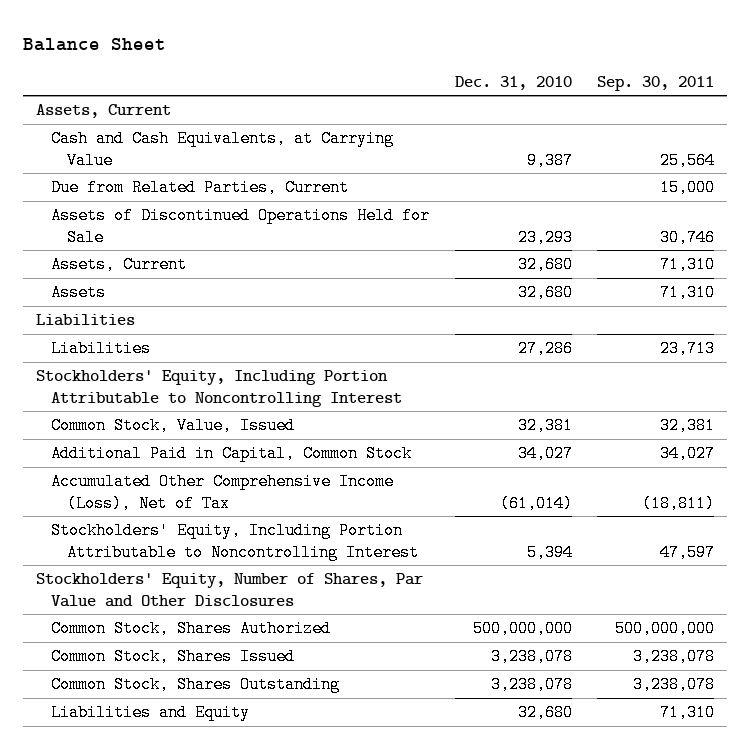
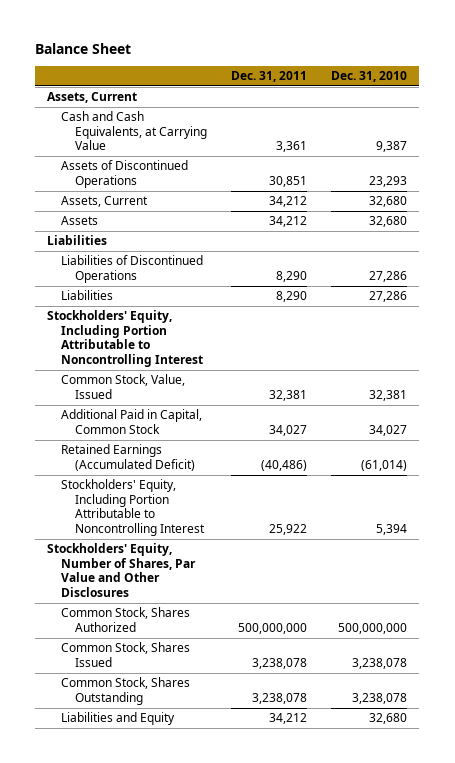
[597,75,715,91] Sep. 30, 2011 -> none
none -> [231,71,308,83] Dec. 31, 2011
[51,179,350,197] Due from Related Parties, Current -> none
[51,207,431,246] Assets of Discontinued Operations Held for Sale -> [61,160,189,188] Assets of Discontinued Operations
none -> [61,255,204,283] Liabilities of Discontinued Operations
[51,473,395,512] Accumulated Other Comprehensive Income (Loss), Net of Tax -> [61,444,195,471] Retained Earnings (Accumulated Deficit)

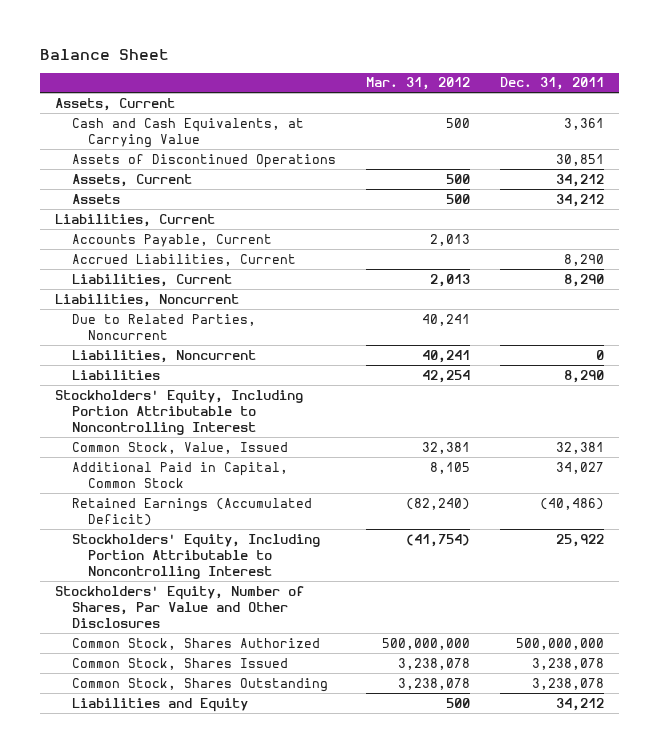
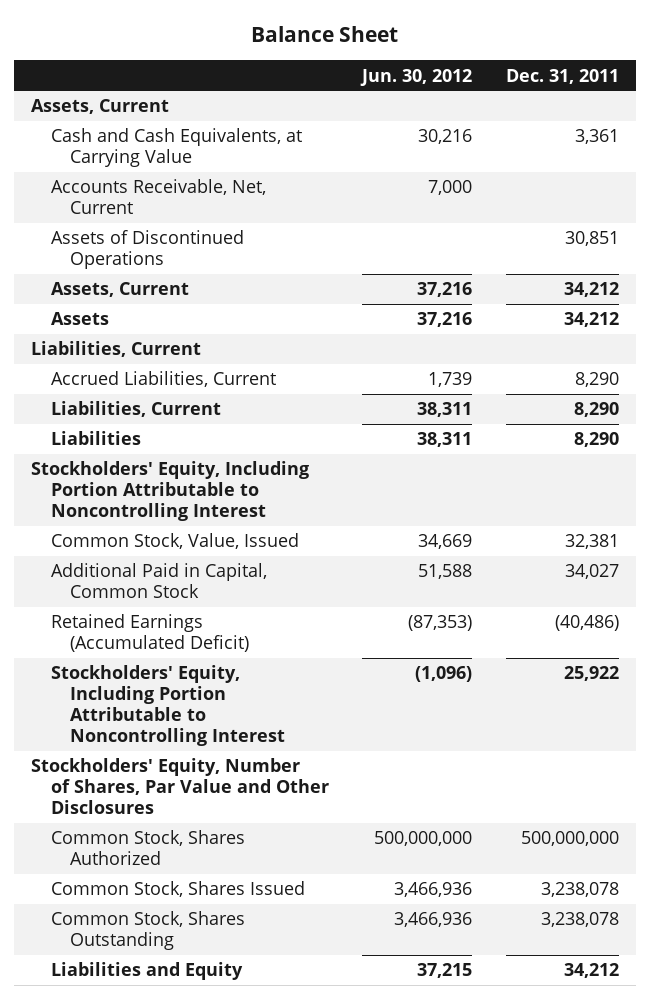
[365,77,470,91] Mar. 31, 2012 -> none
none -> [360,68,473,86] Jun. 30, 2012
none -> [50,179,266,215] Accounts Receivable, Net, Current
[71,233,272,247] Accounts Payable, Current -> none
[55,293,240,307] Liabilities, Noncurrent -> none
[71,313,256,340] Due to Related Parties, Noncurrent -> none
[71,349,256,363] Liabilities, Noncurrent -> none

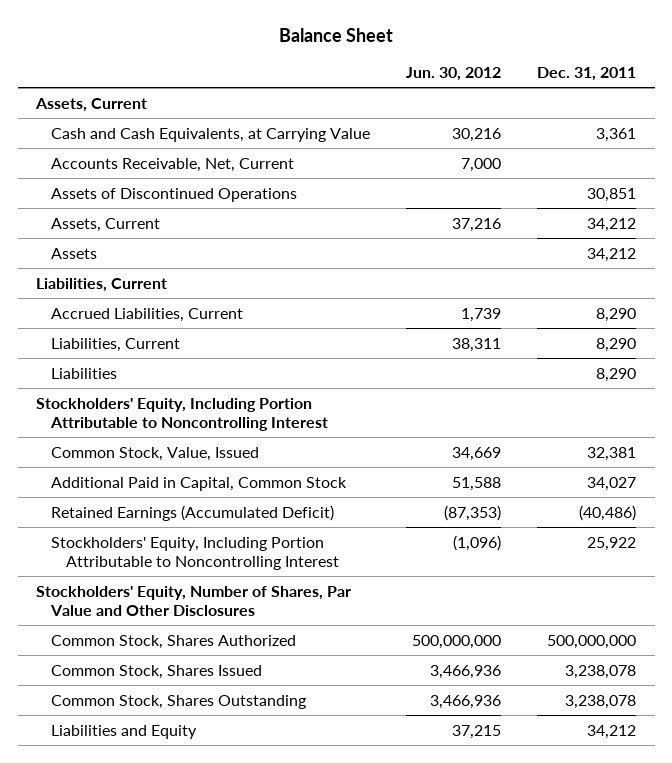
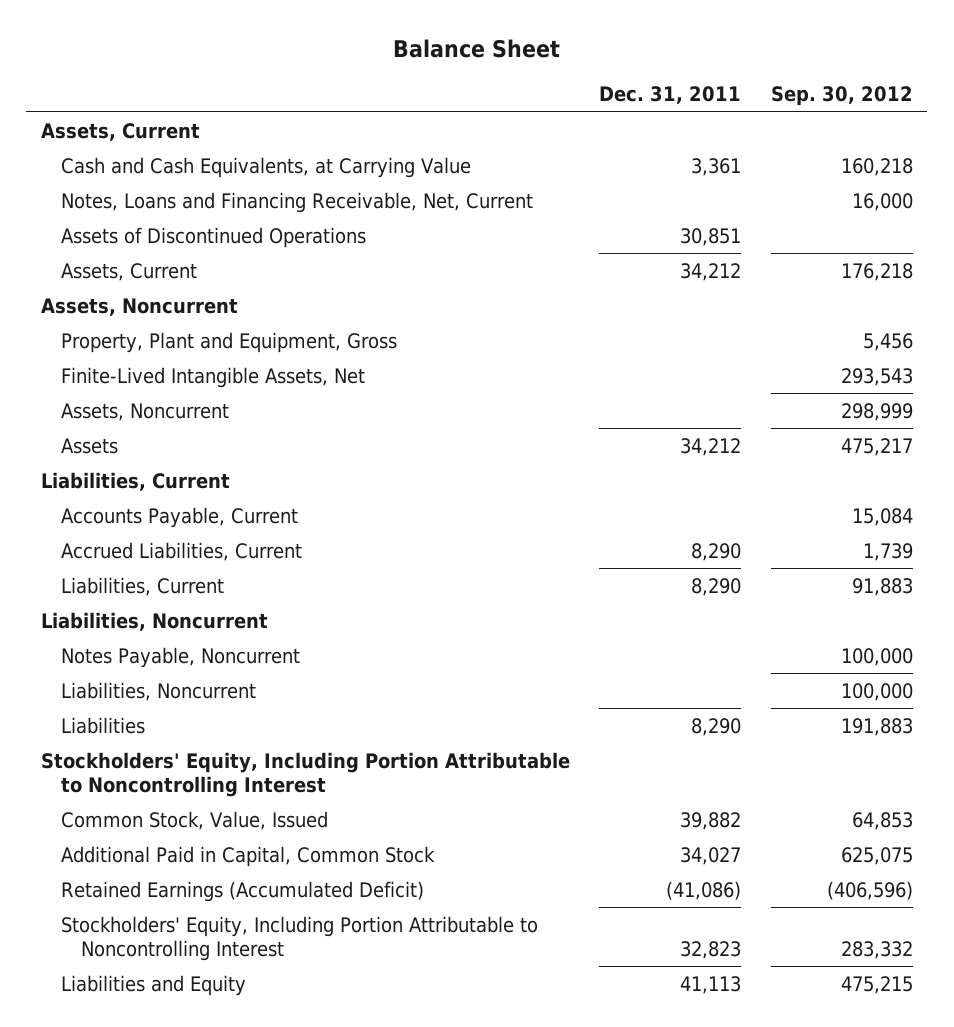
[406,66,502,81] Jun. 30, 2012 -> none
none -> [770,86,913,107] Sep. 30, 2012
[50,157,294,172] Accounts Receivable, Net, Current -> none
none -> [60,191,533,213] Notes, Loans and Financing Receivable, Net, Current
none -> [41,297,239,316] Assets, Noncurrent
none -> [60,331,397,353] Property, Plant and Equipment, Gross
none -> [60,366,365,388] Finite-Lived Intangible Assets, Net
none -> [60,402,229,421] Assets, Noncurrent
none -> [60,506,298,528] Accounts Payable, Current
none -> [41,611,269,631] Liabilities, Noncurrent
none -> [60,646,300,668] Notes Payable, Noncurrent
none -> [60,681,256,701] Liabilities, Noncurrent
[587,446,637,461] 32,381 -> [680,811,742,830] 39,882
[35,585,351,617] Stockholders' Equity, Number of Shares, Par Value and Other Disclosures -> none
[50,634,296,649] Common Stock, Shares Authorized -> none
[50,664,262,679] Common Stock, Shares Issued -> none
[50,694,306,709] Common Stock, Shares Outstanding -> none
[579,504,637,521] (40,486) -> [666,880,742,900] (41,086)
[587,536,637,551] 25,922 -> [680,941,742,960] 32,823
[587,724,637,739] 34,212 -> [680,975,742,994] 41,113

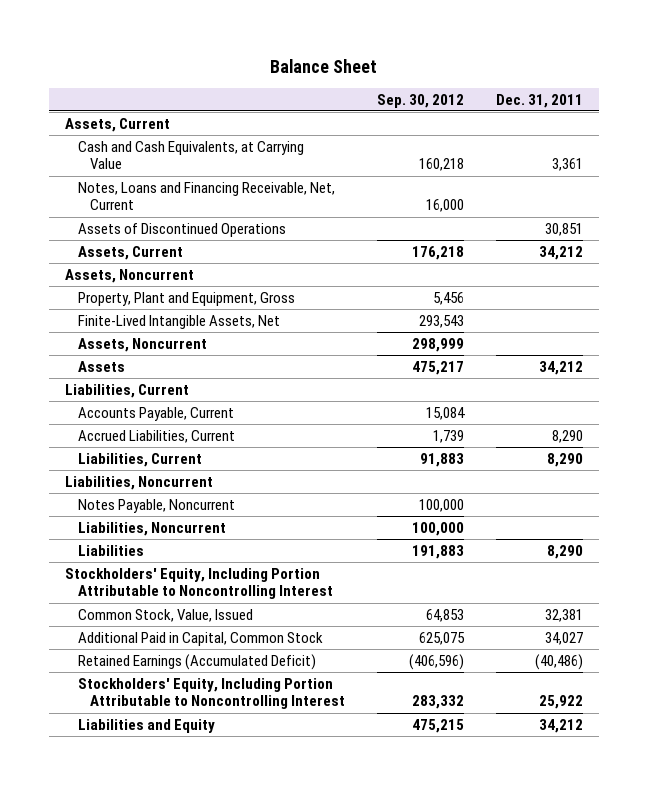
[680,811,742,830] 39,882 -> [545,608,584,622] 32,381
[666,880,742,900] (41,086) -> [535,653,584,670] (40,486)
[680,941,742,960] 32,823 -> [539,695,584,710] 25,922
[680,975,742,994] 41,113 -> [539,718,584,733] 34,212

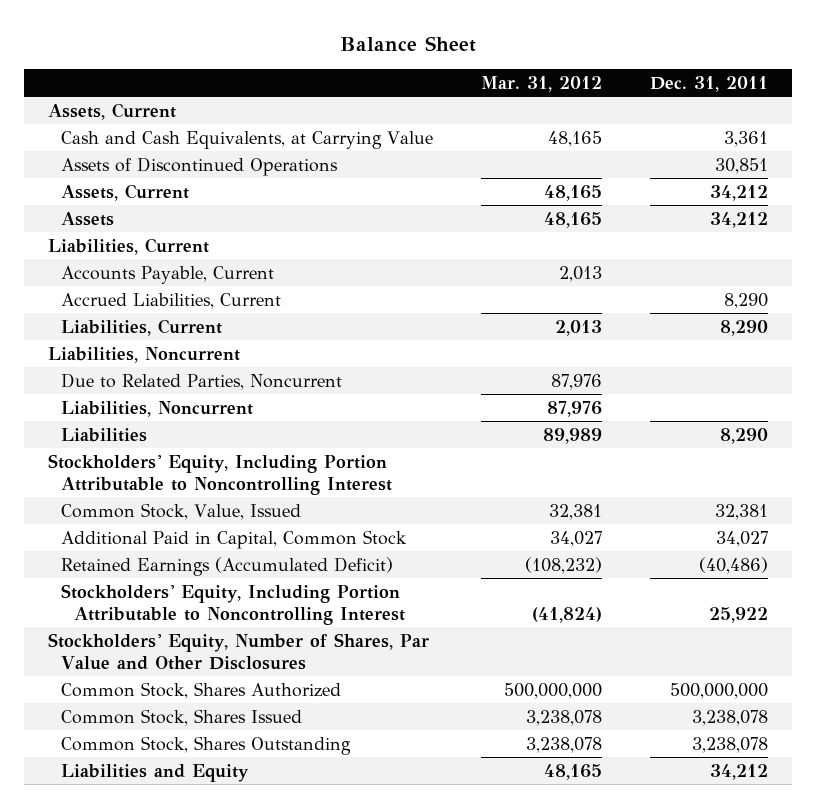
[377,93,465,108] Sep. 30, 2012 -> none
none -> [480,75,602,92] Mar. 31, 2012
[77,181,335,211] Notes, Loans and Financing Receivable, Net, Current -> none
[65,268,195,283] Assets, Noncurrent -> none
[77,291,295,306] Property, Plant and Equipment, Gross -> none
[77,314,280,329] Finite-Lived Intangible Assets, Net -> none
[77,337,207,352] Assets, Noncurrent -> none
[77,498,235,513] Notes Payable, Noncurrent -> none
none -> [60,372,342,390] Due to Related Parties, Noncurrent
none -> [47,632,429,670] Stockholders' Equity, Number of Shares, Par Value and Other Disclosures
none -> [60,681,341,699] Common Stock, Shares Authorized
none -> [60,708,302,726] Common Stock, Shares Issued
none -> [60,735,351,755] Common Stock, Shares Outstanding

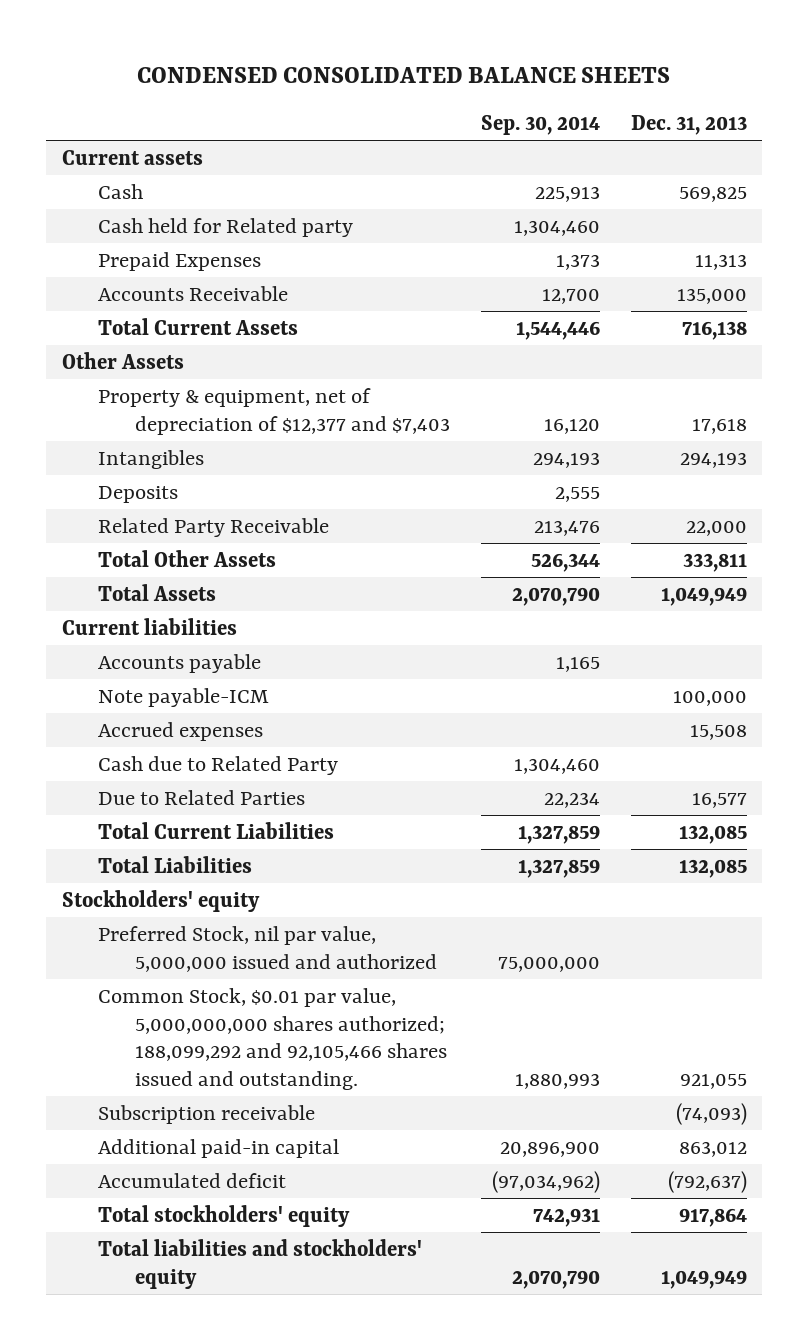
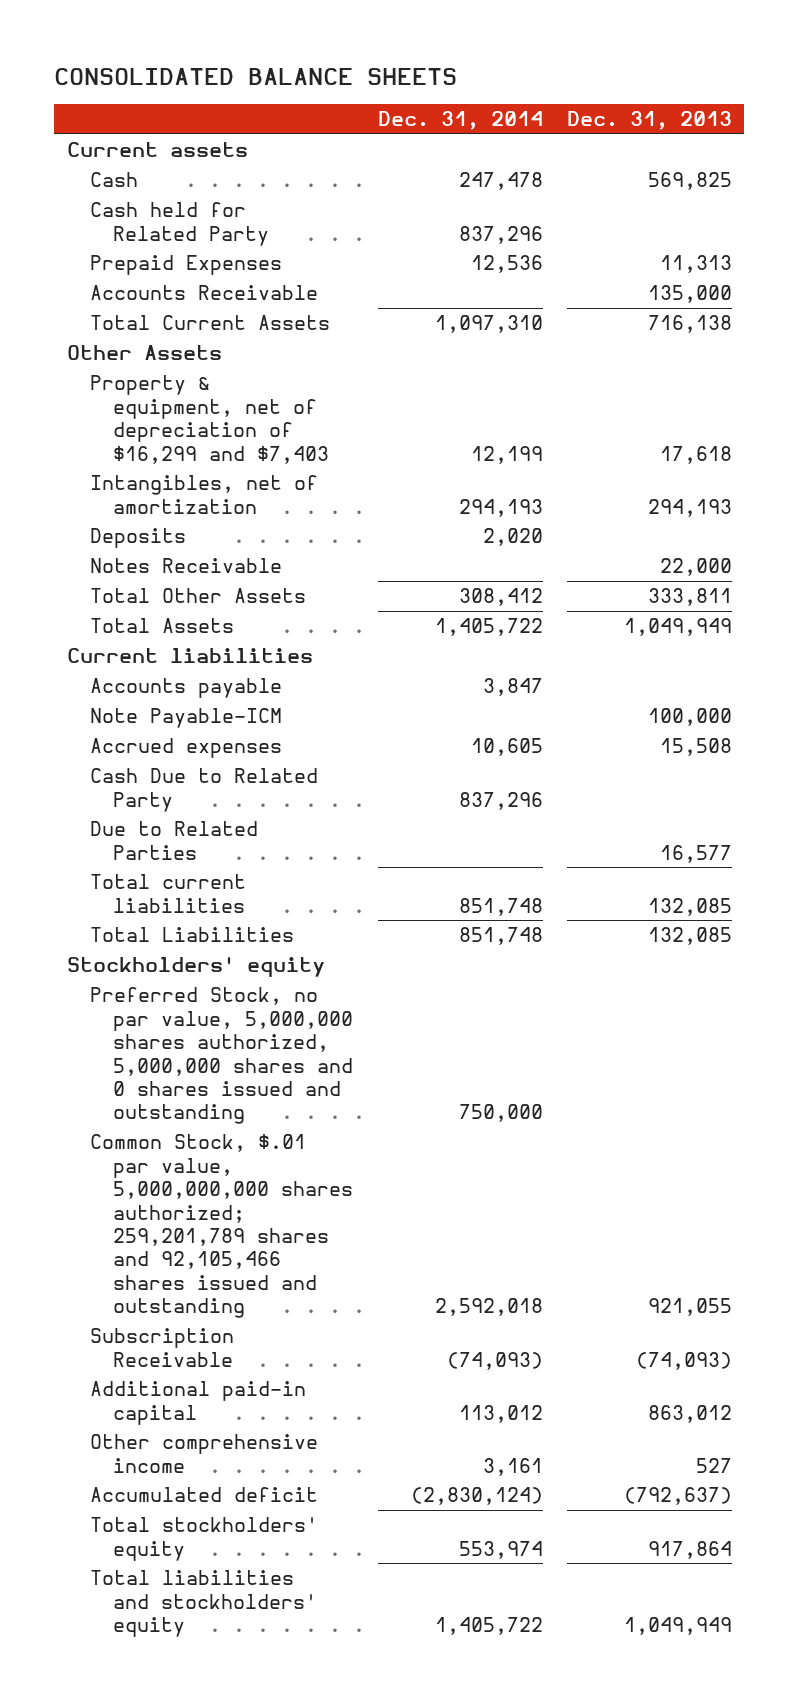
[137,66,671,83] CONDENSED CONSOLIDATED BALANCE SHEETS -> [54,67,458,85] CONSOLIDATED BALANCE SHEETS
[480,115,600,136] Sep. 30, 2014 -> none
none -> [377,111,543,131] Dec. 31, 2014
[98,217,354,237] Cash held for Related party -> [89,202,270,246] Cash held for Related Party
[98,387,450,435] Property & equipment, net of depreciation of $12,377 and $7,403 -> [89,375,330,464] Property & equipment, net of depreciation of $16,299 and $7,403
[98,449,205,469] Intangibles -> [89,475,318,514] Intangibles, net of amortization
[98,517,330,537] Related Party Receivable -> none
none -> [89,558,282,574] Notes Receivable
[98,687,270,707] Note payable-ICM -> [89,708,282,729] Note Payable-ICM
[98,755,339,775] Cash due to Related Party -> [89,768,318,812] Cash Due to Related Party
[98,821,335,839] Total Current Liabilities -> [89,874,246,913] Total current liabilities
[98,925,437,972] Preferred Stock, nil par value, 5,000,000 issued and authorized -> [89,987,354,1125] Preferred Stock, no par value, 5,000,000 shares authorized, 5,000,000 shares and 0 shares issued and outstanding
[98,987,447,1090] Common Stock, $0.01 par value, 5,000,000,000 shares authorized; 188,099,292 and 92,105,466 shares issued and outstanding. -> [89,1134,354,1319] Common Stock, $.01 par value, 5,000,000,000 shares authorized; 259,201,789 shares and 92,105,466 shares issued and outstanding
[98,1104,316,1124] Subscription receivable -> [89,1328,234,1367] Subscription Receivable
none -> [89,1434,318,1473] Other comprehensive income

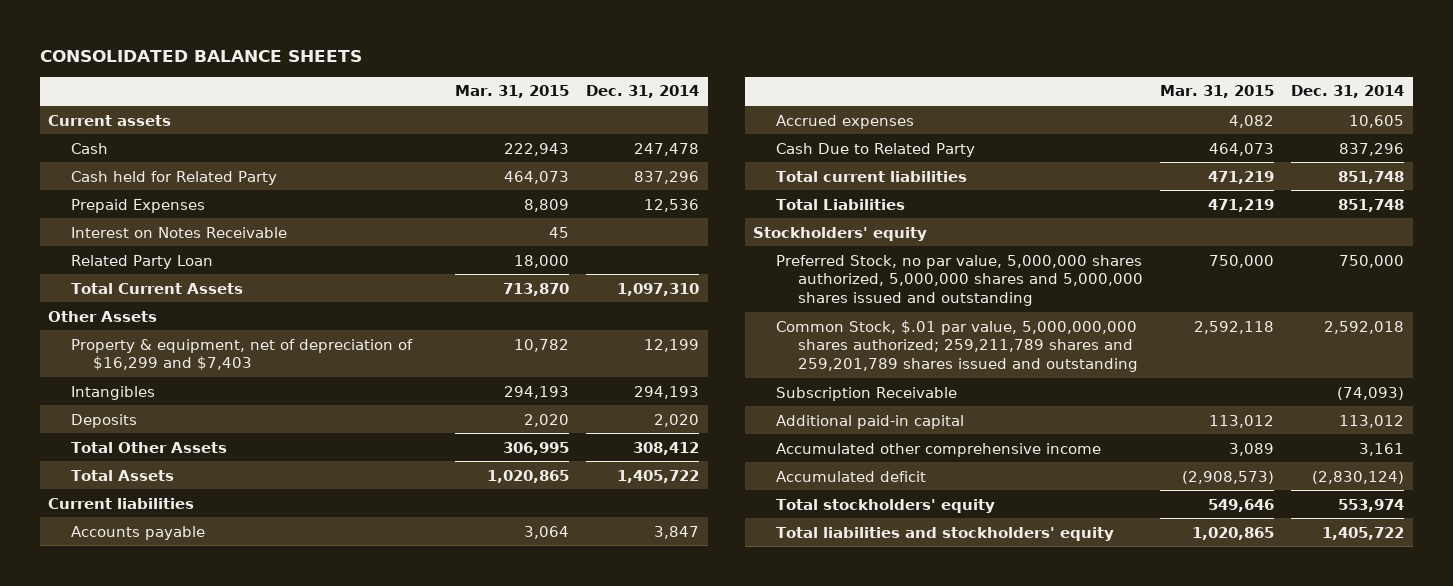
[567,111,733,131] Dec. 31, 2013 -> none
none -> [455,85,570,99] Mar. 31, 2015
[89,285,318,301] Accounts Receivable -> none
none -> [70,226,287,238] Interest on Notes Receivable
none -> [70,254,213,269] Related Party Loan
[89,475,318,514] Intangibles, net of amortization -> [70,385,155,400] Intangibles
[89,558,282,574] Notes Receivable -> none
[89,708,282,729] Note Payable-ICM -> none
[89,821,258,860] Due to Related Parties -> none
[89,987,354,1125] Preferred Stock, no par value, 5,000,000 shares authorized, 5,000,000 shares and 0 shares issued and outstanding -> [775,254,1143,307] Preferred Stock, no par value, 5,000,000 shares authorized, 5,000,000 shares and 5,000,000 shares issued and outstanding
[89,1134,354,1319] Common Stock, $.01 par value, 5,000,000,000 shares authorized; 259,201,789 shares and 92,105,466 shares issued and outstanding -> [775,319,1138,373] Common Stock, $.01 par value, 5,000,000,000 shares authorized; 259,211,789 shares and 259,201,789 shares issued and outstanding
[89,1434,318,1473] Other comprehensive income -> [775,442,1101,457] Accumulated other comprehensive income

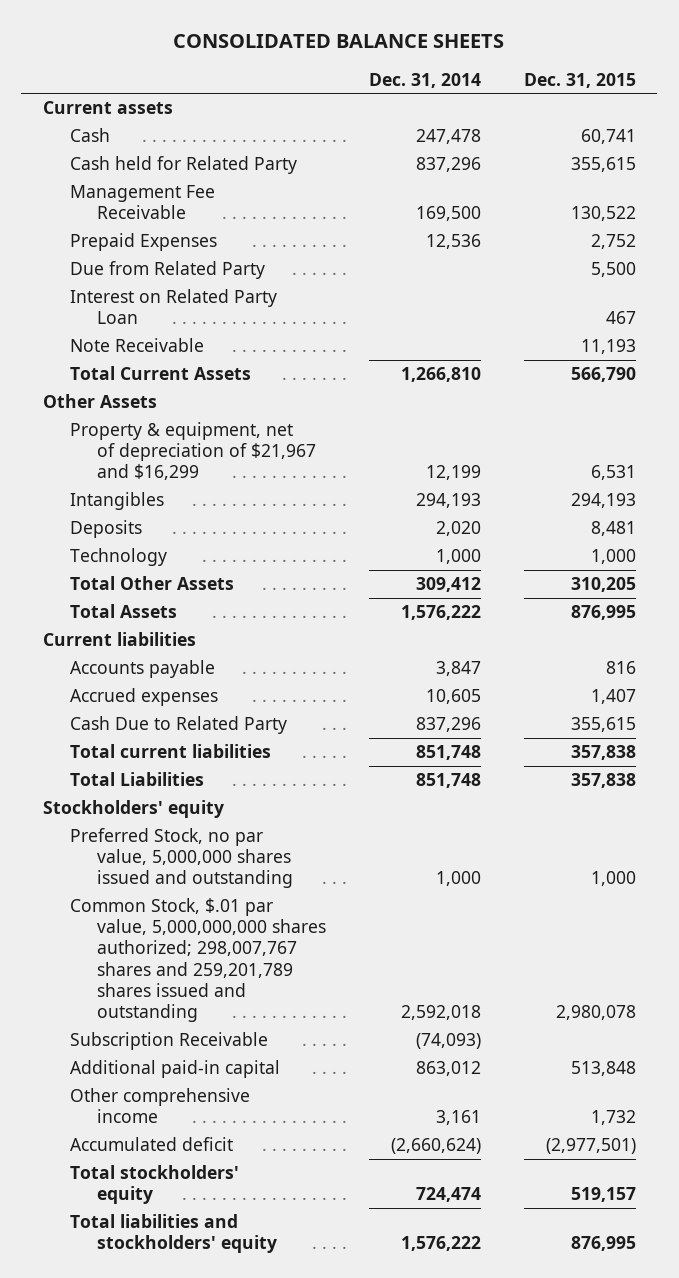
[455,85,570,99] Mar. 31, 2015 -> none
none -> [523,72,636,88] Dec. 31, 2015
none -> [69,185,215,220] Management Fee Receivable
[70,226,287,238] Interest on Notes Receivable -> none
[70,254,213,269] Related Party Loan -> [69,261,265,280] Due from Related Party
none -> [69,289,277,325] Interest on Related Party Loan
none -> [69,338,204,353] Note Receivable
[617,282,700,296] 1,097,310 -> [400,367,481,383] 1,266,810
[70,338,413,371] Property & equipment, net of depreciation of $16,299 and $7,403 -> [69,422,316,481] Property & equipment, net of depreciation of $21,967 and $16,299
none -> [69,548,167,567] Technology
[633,441,700,455] 308,412 -> [415,577,481,593] 309,412
[617,469,700,483] 1,405,722 -> [400,605,481,621] 1,576,222
[775,254,1143,307] Preferred Stock, no par value, 5,000,000 shares authorized, 5,000,000 shares and 5,000,000 shares issued and outstanding -> [69,828,293,889] Preferred Stock, no par value, 5,000,000 shares issued and outstanding
[1339,254,1405,268] 750,000 -> [435,871,481,887] 1,000
[775,319,1138,373] Common Stock, $.01 par value, 5,000,000,000 shares authorized; 259,211,789 shares and 259,201,789 shares issued and outstanding -> [69,898,326,1022] Common Stock, $.01 par value, 5,000,000,000 shares authorized; 298,007,767 shares and 259,201,789 shares issued and outstanding
[1339,414,1405,428] 113,012 -> [415,1061,481,1077] 863,012
[775,442,1101,457] Accumulated other comprehensive income -> [69,1088,250,1124] Other comprehensive income
[1312,470,1405,484] (2,830,124) -> [390,1138,481,1155] (2,660,624)
[1338,498,1405,512] 553,974 -> [415,1187,481,1203] 724,474
[1322,526,1405,540] 1,405,722 -> [400,1236,481,1252] 1,576,222

